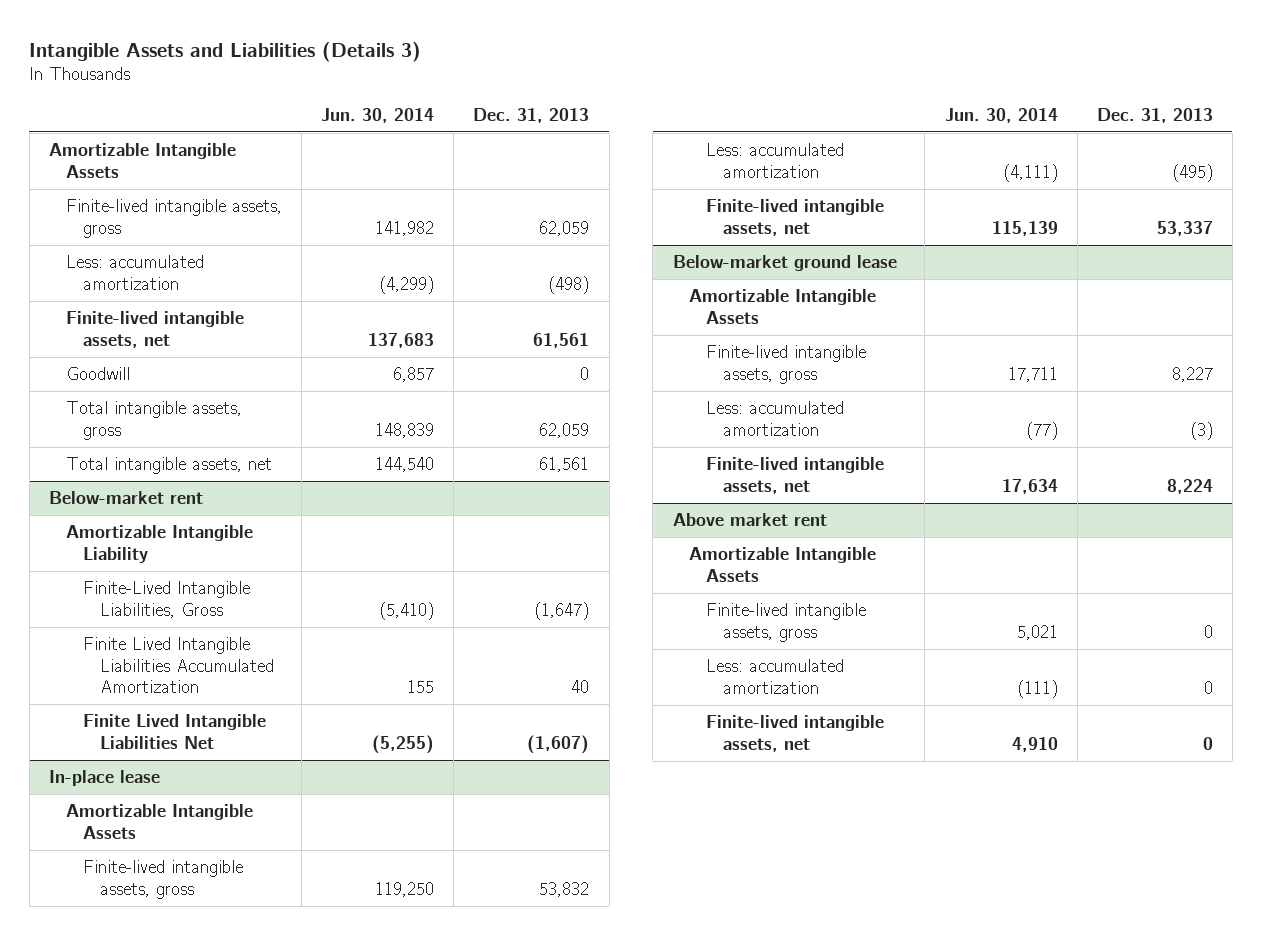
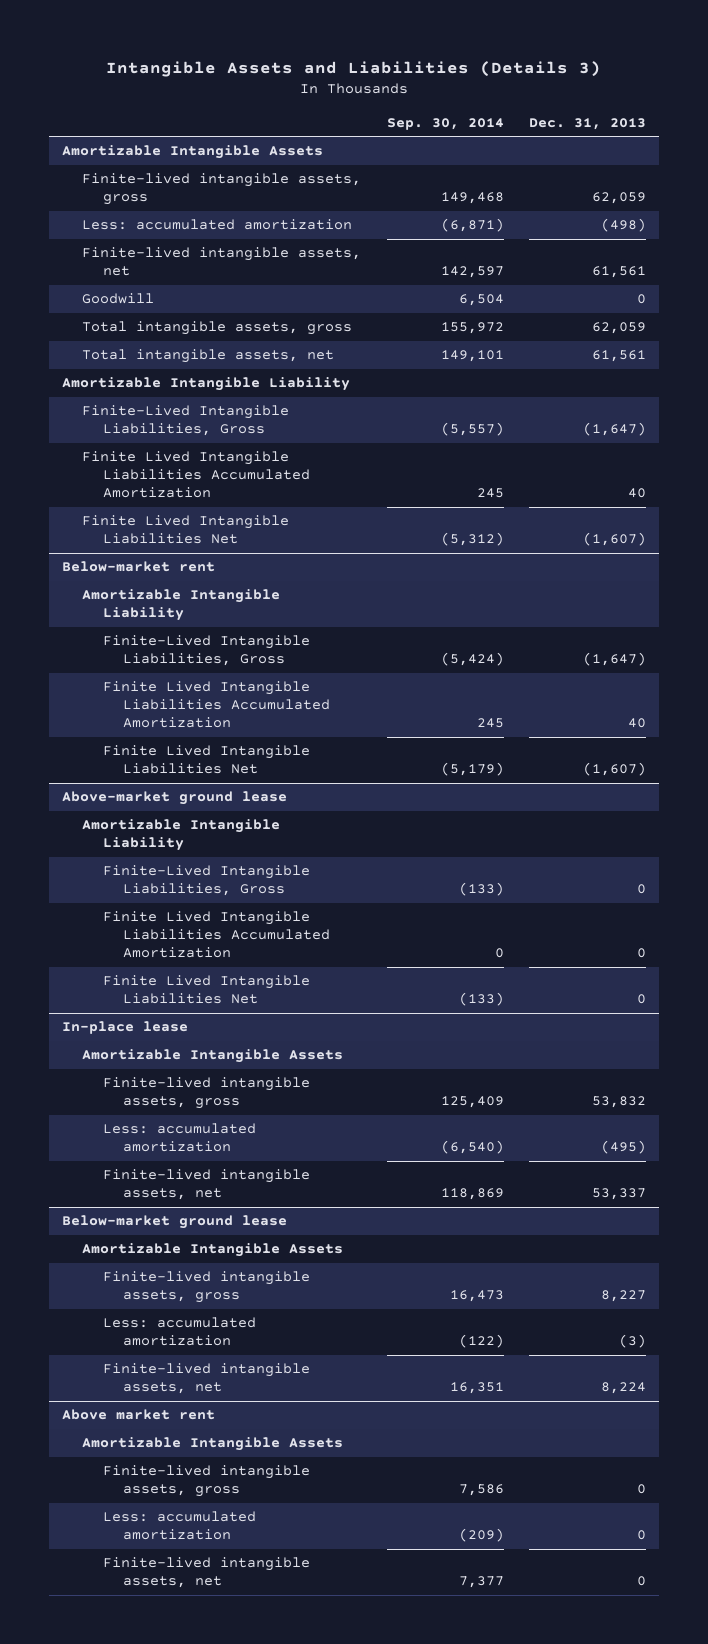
[321,108,435,124] Jun. 30, 2014 -> none
none -> [386,117,504,130] Sep. 30, 2014
none -> [62,377,351,392] Amortizable Intangible Liability
none -> [82,405,290,437] Finite-Lived Intangible Liabilities, Gross
none -> [82,451,310,499] Finite Lived Intangible Liabilities Accumulated Amortization
none -> [82,515,290,545] Finite Lived Intangible Liabilities Net
none -> [62,791,288,806] Above-market ground lease
none -> [82,819,281,852] Amortizable Intangible Liability
none -> [102,865,310,897] Finite-Lived Intangible Liabilities, Gross
none -> [102,911,330,959] Finite Lived Intangible Liabilities Accumulated Amortization
none -> [102,975,310,1005] Finite Lived Intangible Liabilities Net

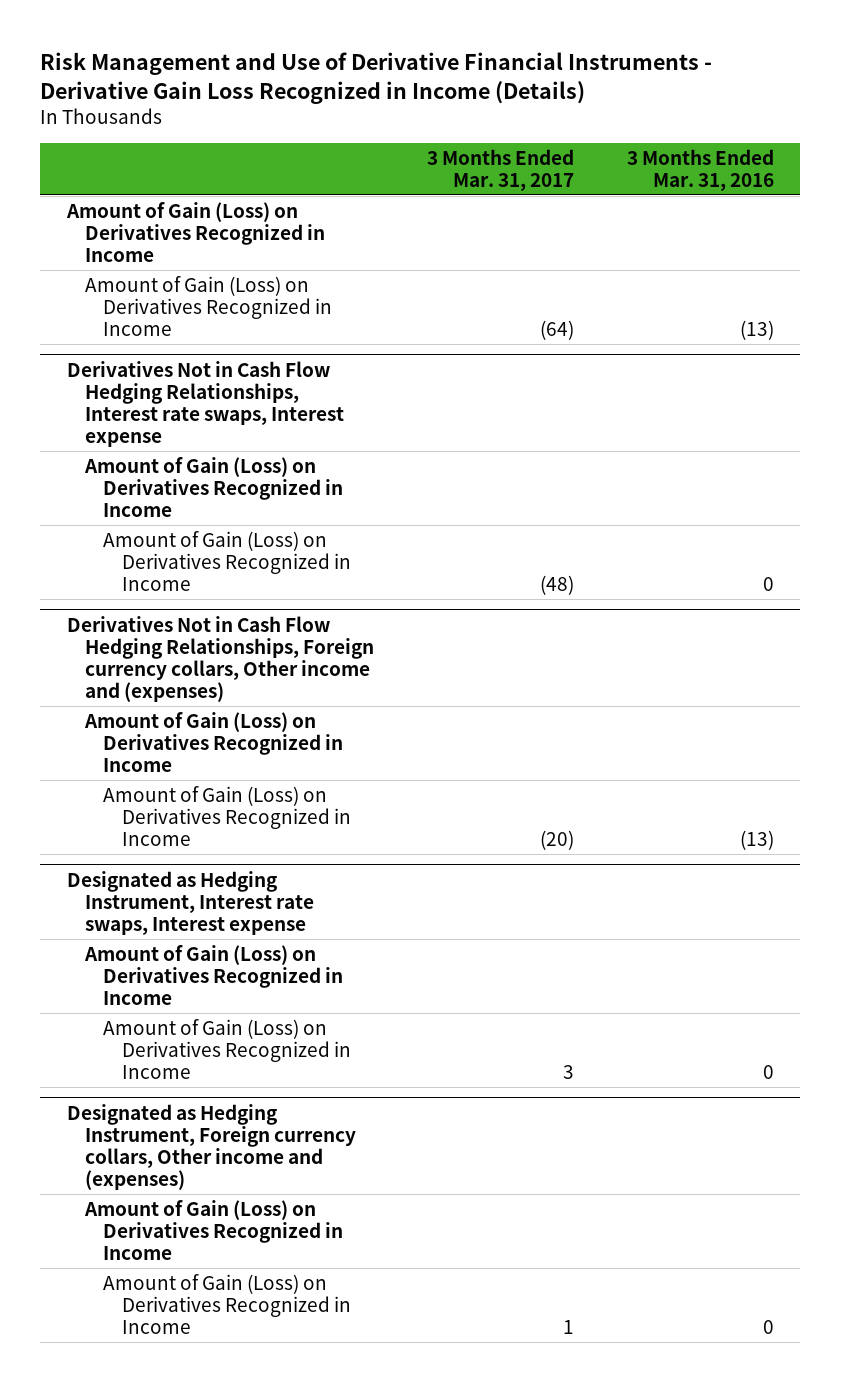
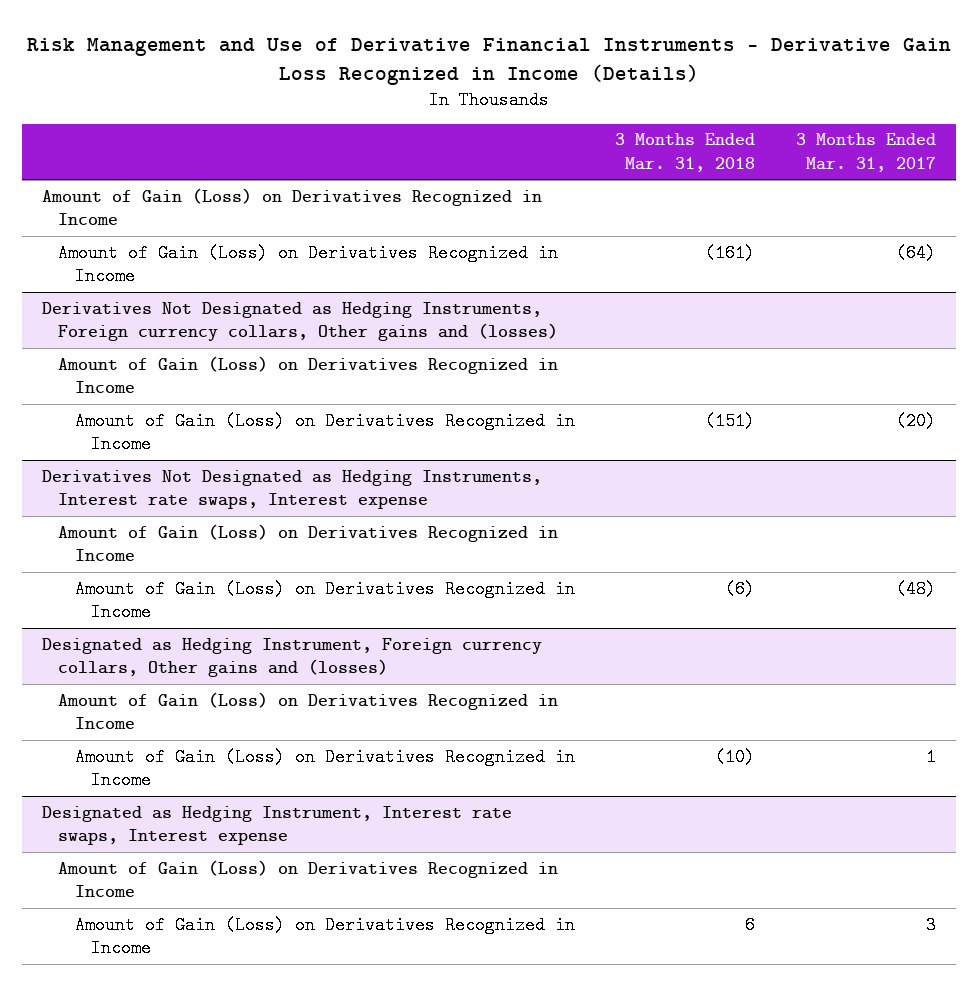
[626,148,774,191] 3 Months Ended Mar. 31, 2016 -> none
none -> [615,133,756,173] 3 Months Ended Mar. 31, 2018
[66,360,345,447] Derivatives Not in Cash Flow Hedging Relationships, Interest rate swaps, Interest expense -> none
none -> [41,301,559,342] Derivatives Not Designated as Hedging Instruments, Foreign currency collars, Other gains and (losses)
none -> [74,411,575,454] Amount of Gain (Loss) on Derivatives Recognized in Income
none -> [41,469,542,510] Derivatives Not Designated as Hedging Instruments, Interest rate swaps, Interest expense
none -> [58,523,559,562] Amount of Gain (Loss) on Derivatives Recognized in Income
[66,615,375,702] Derivatives Not in Cash Flow Hedging Relationships, Foreign currency collars, Other income and (expenses) -> none
none -> [41,637,542,678] Designated as Hedging Instrument, Foreign currency collars, Other gains and (losses)
[540,829,575,850] (20) -> [926,747,937,766] 1
[66,1103,357,1190] Designated as Hedging Instrument, Foreign currency collars, Other income and (expenses) -> none
[84,1199,344,1260] Amount of Gain (Loss) on Derivatives Recognized in Income -> none
[103,1273,351,1334] Amount of Gain (Loss) on Derivatives Recognized in Income -> none

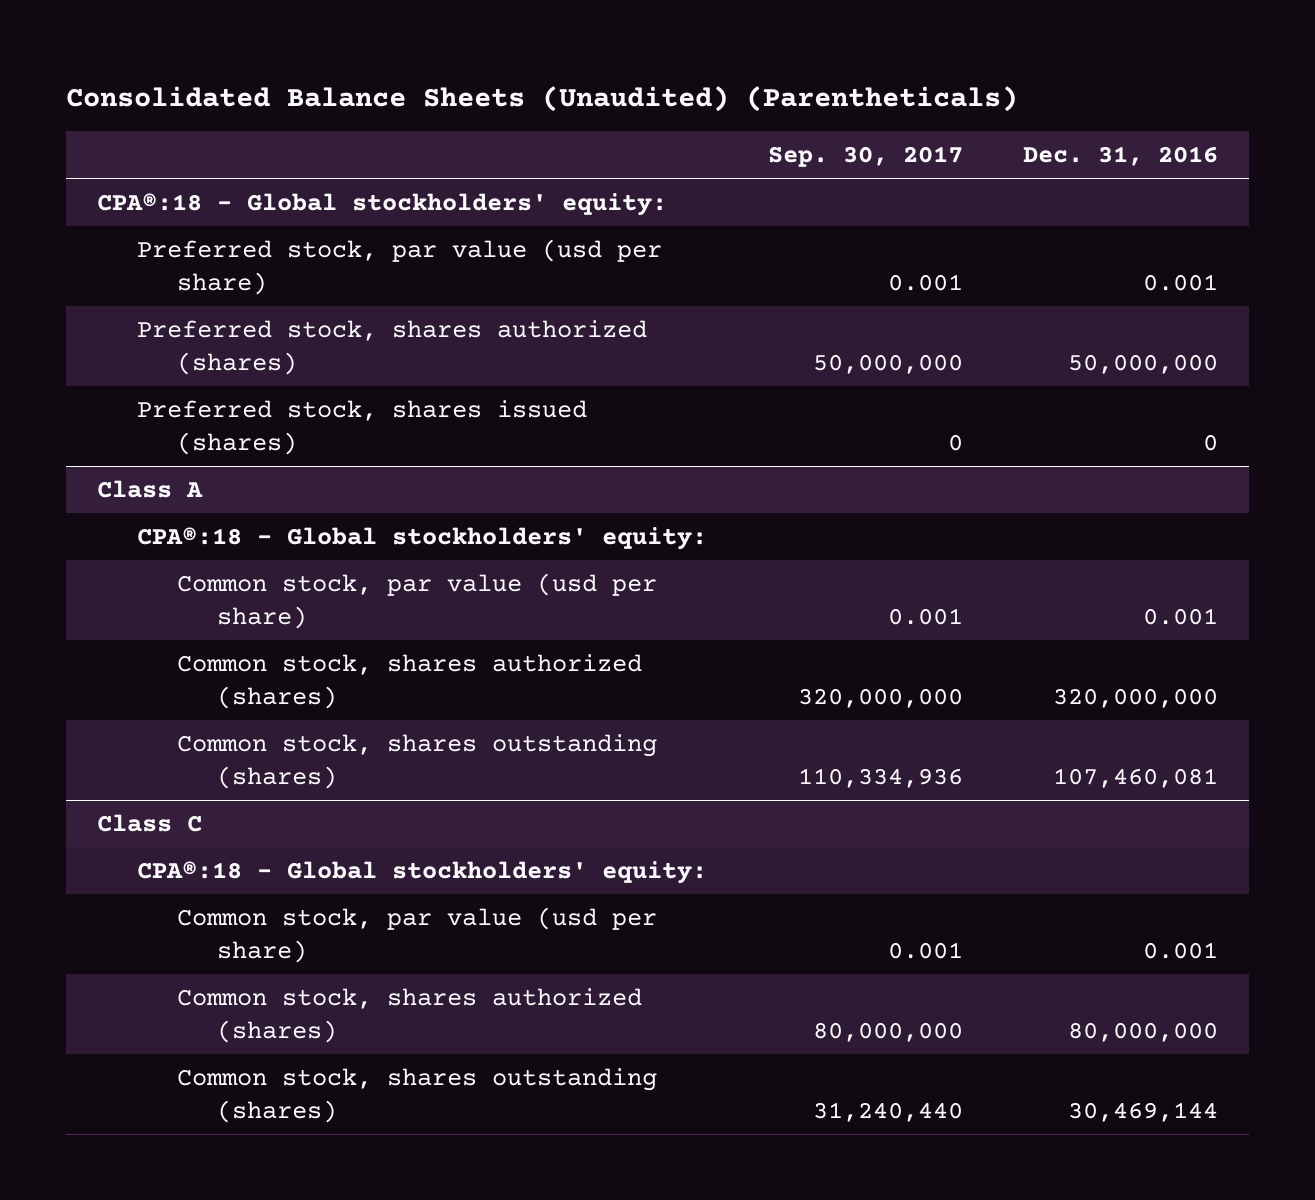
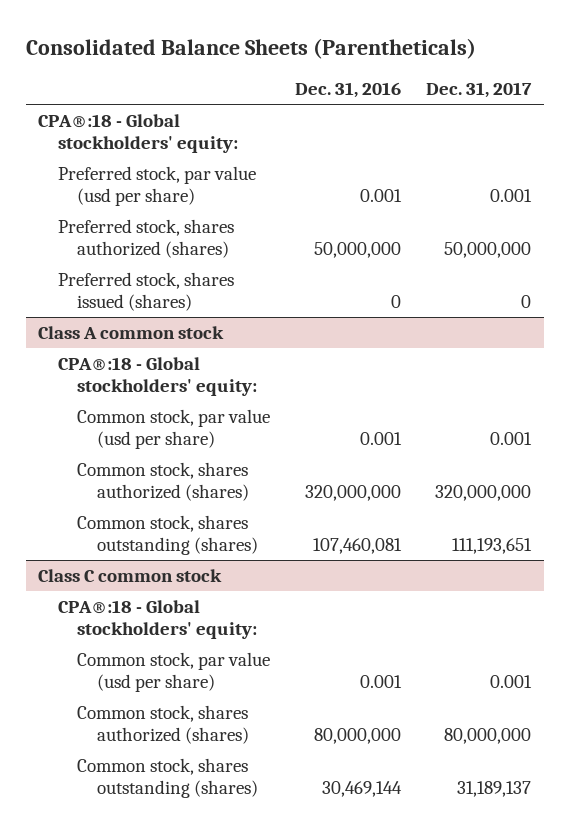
[66,85,1019,112] Consolidated Balance Sheets (Unaudited) (Parentheticals) -> [25,37,476,59] Consolidated Balance Sheets (Parentheticals)
[767,146,963,168] Sep. 30, 2017 -> none
none -> [426,82,533,99] Dec. 31, 2017
[96,479,203,498] Class A -> [38,325,225,339] Class A common stock
[96,813,202,832] Class C -> [38,568,223,582] Class C common stock

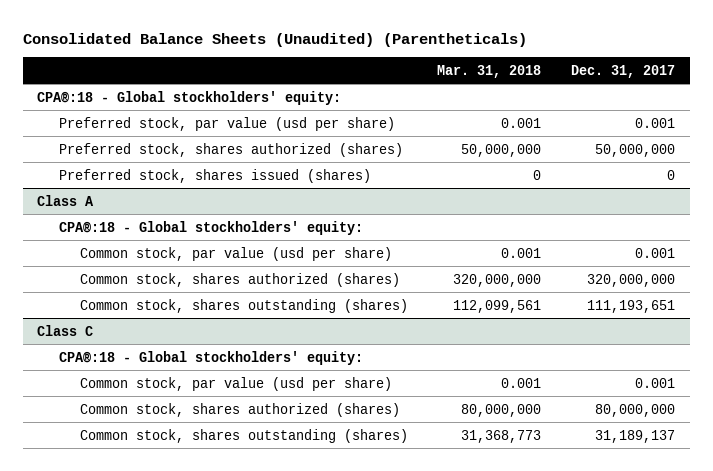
[25,37,476,59] Consolidated Balance Sheets (Parentheticals) -> [22,32,527,47] Consolidated Balance Sheets (Unaudited) (Parentheticals)
[295,82,402,99] Dec. 31, 2016 -> none
none -> [437,64,542,78] Mar. 31, 2018
[38,325,225,339] Class A common stock -> [37,194,95,206] Class A
[38,568,223,582] Class C common stock -> [37,324,94,336] Class C

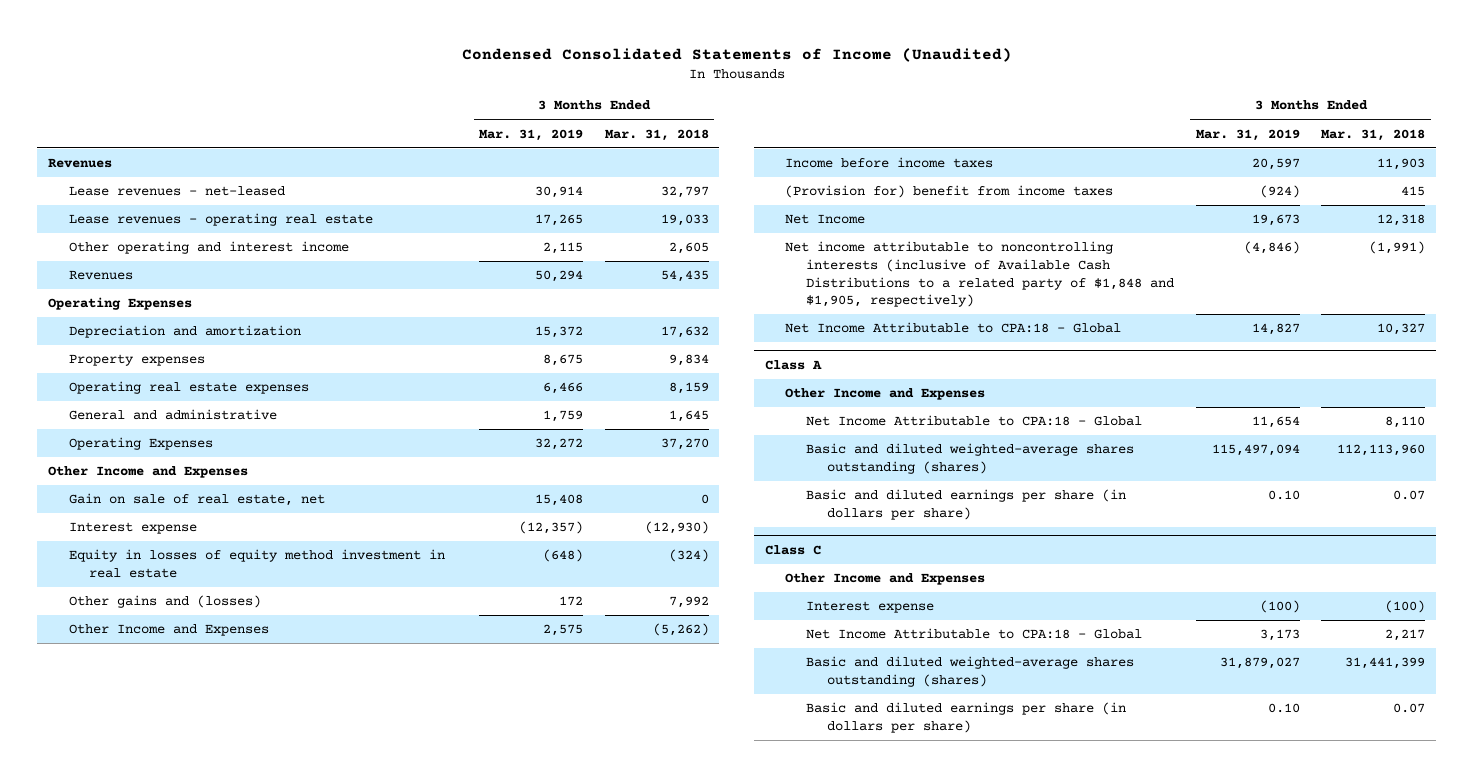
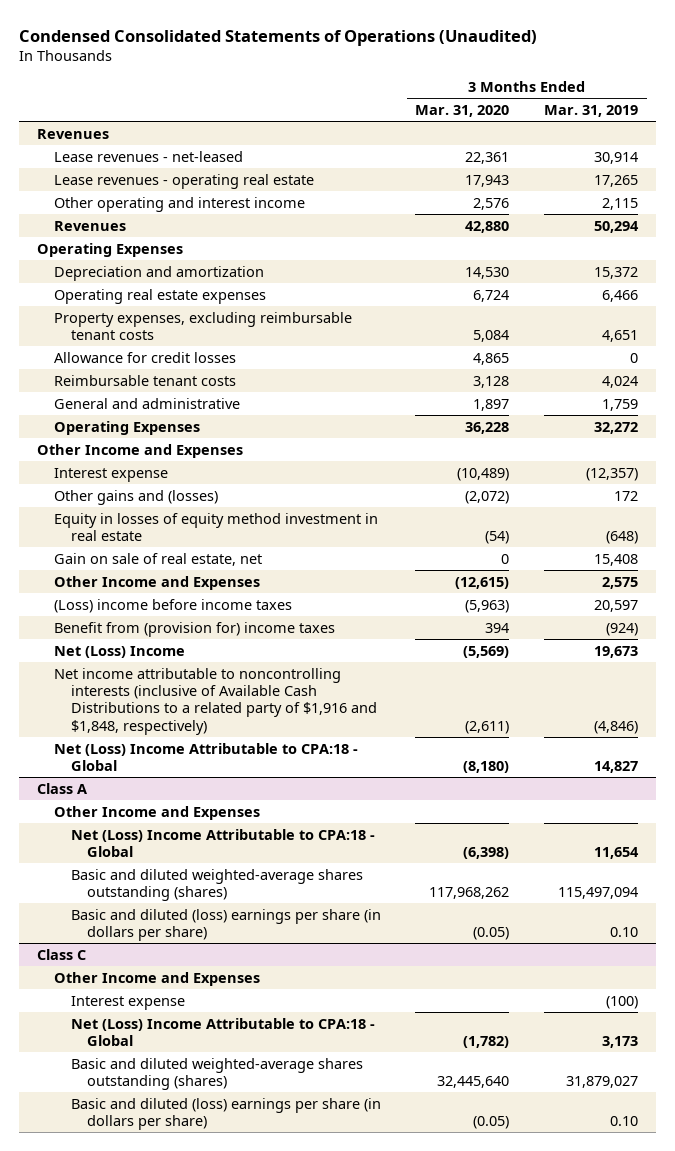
[461,47,1012,62] Condensed Consolidated Statements of Income (Unaudited) -> [19,29,538,46] Condensed Consolidated Statements of Operations (Unaudited)
[604,128,709,141] Mar. 31, 2018 -> none
none -> [415,105,510,118] Mar. 31, 2020
[68,354,205,367] Property expenses -> none
none -> [53,311,352,341] Property expenses, excluding reimbursable tenant costs
none -> [53,351,236,363] Allowance for credit losses
none -> [53,374,236,386] Reimbursable tenant costs
[68,549,445,578] Equity in losses of equity method investment in real estate -> [53,512,378,542] Equity in losses of equity method investment in real estate
[68,493,325,507] Gain on sale of real estate, net -> [53,552,262,566] Gain on sale of real estate, net
[785,157,994,169] Income before income taxes -> [53,598,292,613] (Loss) income before income taxes
[785,185,1114,199] (Provision for) benefit from income taxes -> [53,621,335,637] Benefit from (provision for) income taxes
[785,214,866,225] Net Income -> [53,645,185,658] Net (Loss) Income
[785,241,1175,308] Net income attributable to noncontrolling interests (inclusive of Available Cash Distributions to a related party of $1,848 and $1,905, respectively) -> [53,667,377,735] Net income attributable to noncontrolling interests (inclusive of Available Cash Distributions to a related party of $1,916 and $1,848, respectively)
[785,322,1122,334] Net Income Attributable to CPA:18 - Global -> [53,742,358,772] Net (Loss) Income Attributable to CPA:18 - Global
[806,415,1143,427] Net Income Attributable to CPA:18 - Global -> [70,828,375,858] Net (Loss) Income Attributable to CPA:18 - Global
[806,489,1127,520] Basic and diluted earnings per share (in dollars per share) -> [70,908,381,942] Basic and diluted (loss) earnings per share (in dollars per share)
[806,628,1143,640] Net Income Attributable to CPA:18 - Global -> [70,1017,375,1047] Net (Loss) Income Attributable to CPA:18 - Global
[806,702,1127,733] Basic and diluted earnings per share (in dollars per share) -> [70,1097,381,1131] Basic and diluted (loss) earnings per share (in dollars per share)

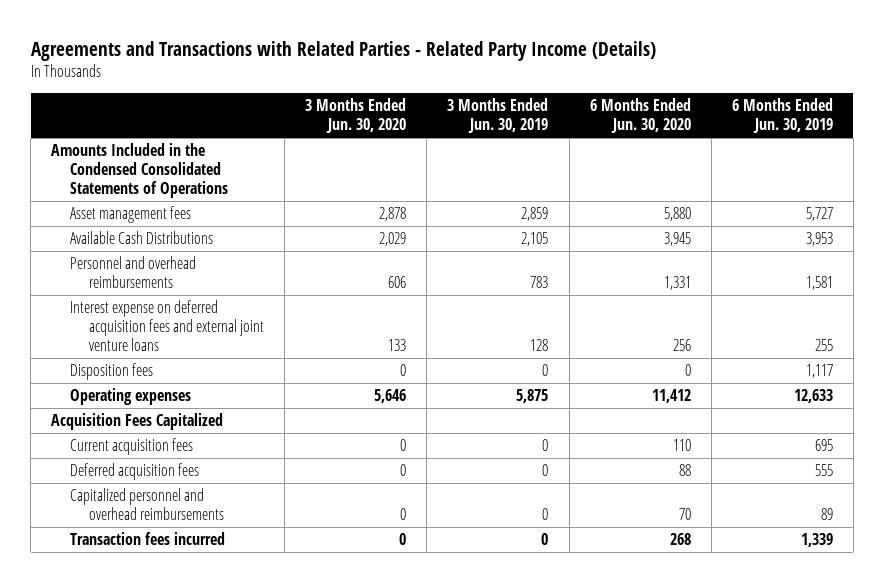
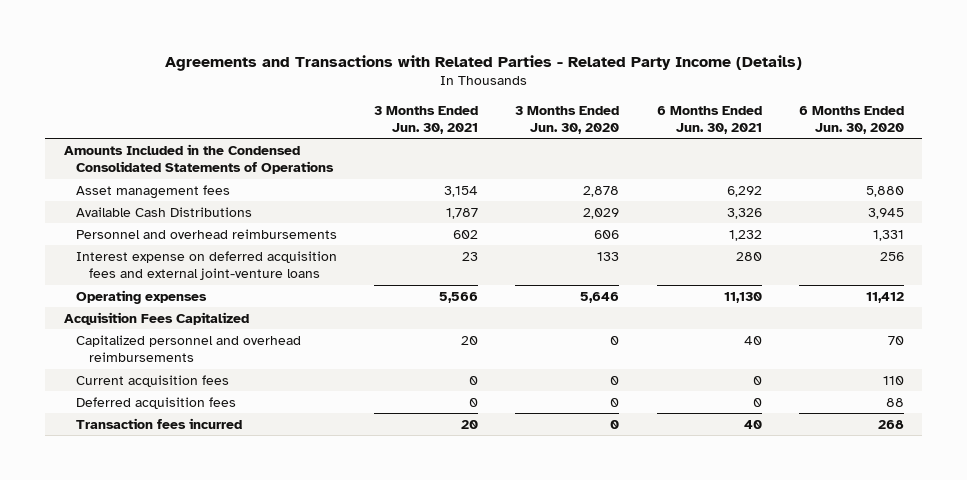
[447,98,549,134] 3 Months Ended Jun. 30, 2019 -> none
[731,98,833,134] 6 Months Ended Jun. 30, 2019 -> none
none -> [374,105,479,135] 3 Months Ended Jun. 30, 2021
none -> [656,105,762,135] 6 Months Ended Jun. 30, 2021
[70,363,154,381] Disposition fees -> none
[70,300,265,352] Interest expense on deferred acquisition fees and external joint venture loans -> [76,250,338,281] Interest expense on deferred acquisition fees and external joint-venture loans
[70,488,225,521] Capitalized personnel and overhead reimbursements -> [76,334,302,363] Capitalized personnel and overhead reimbursements

